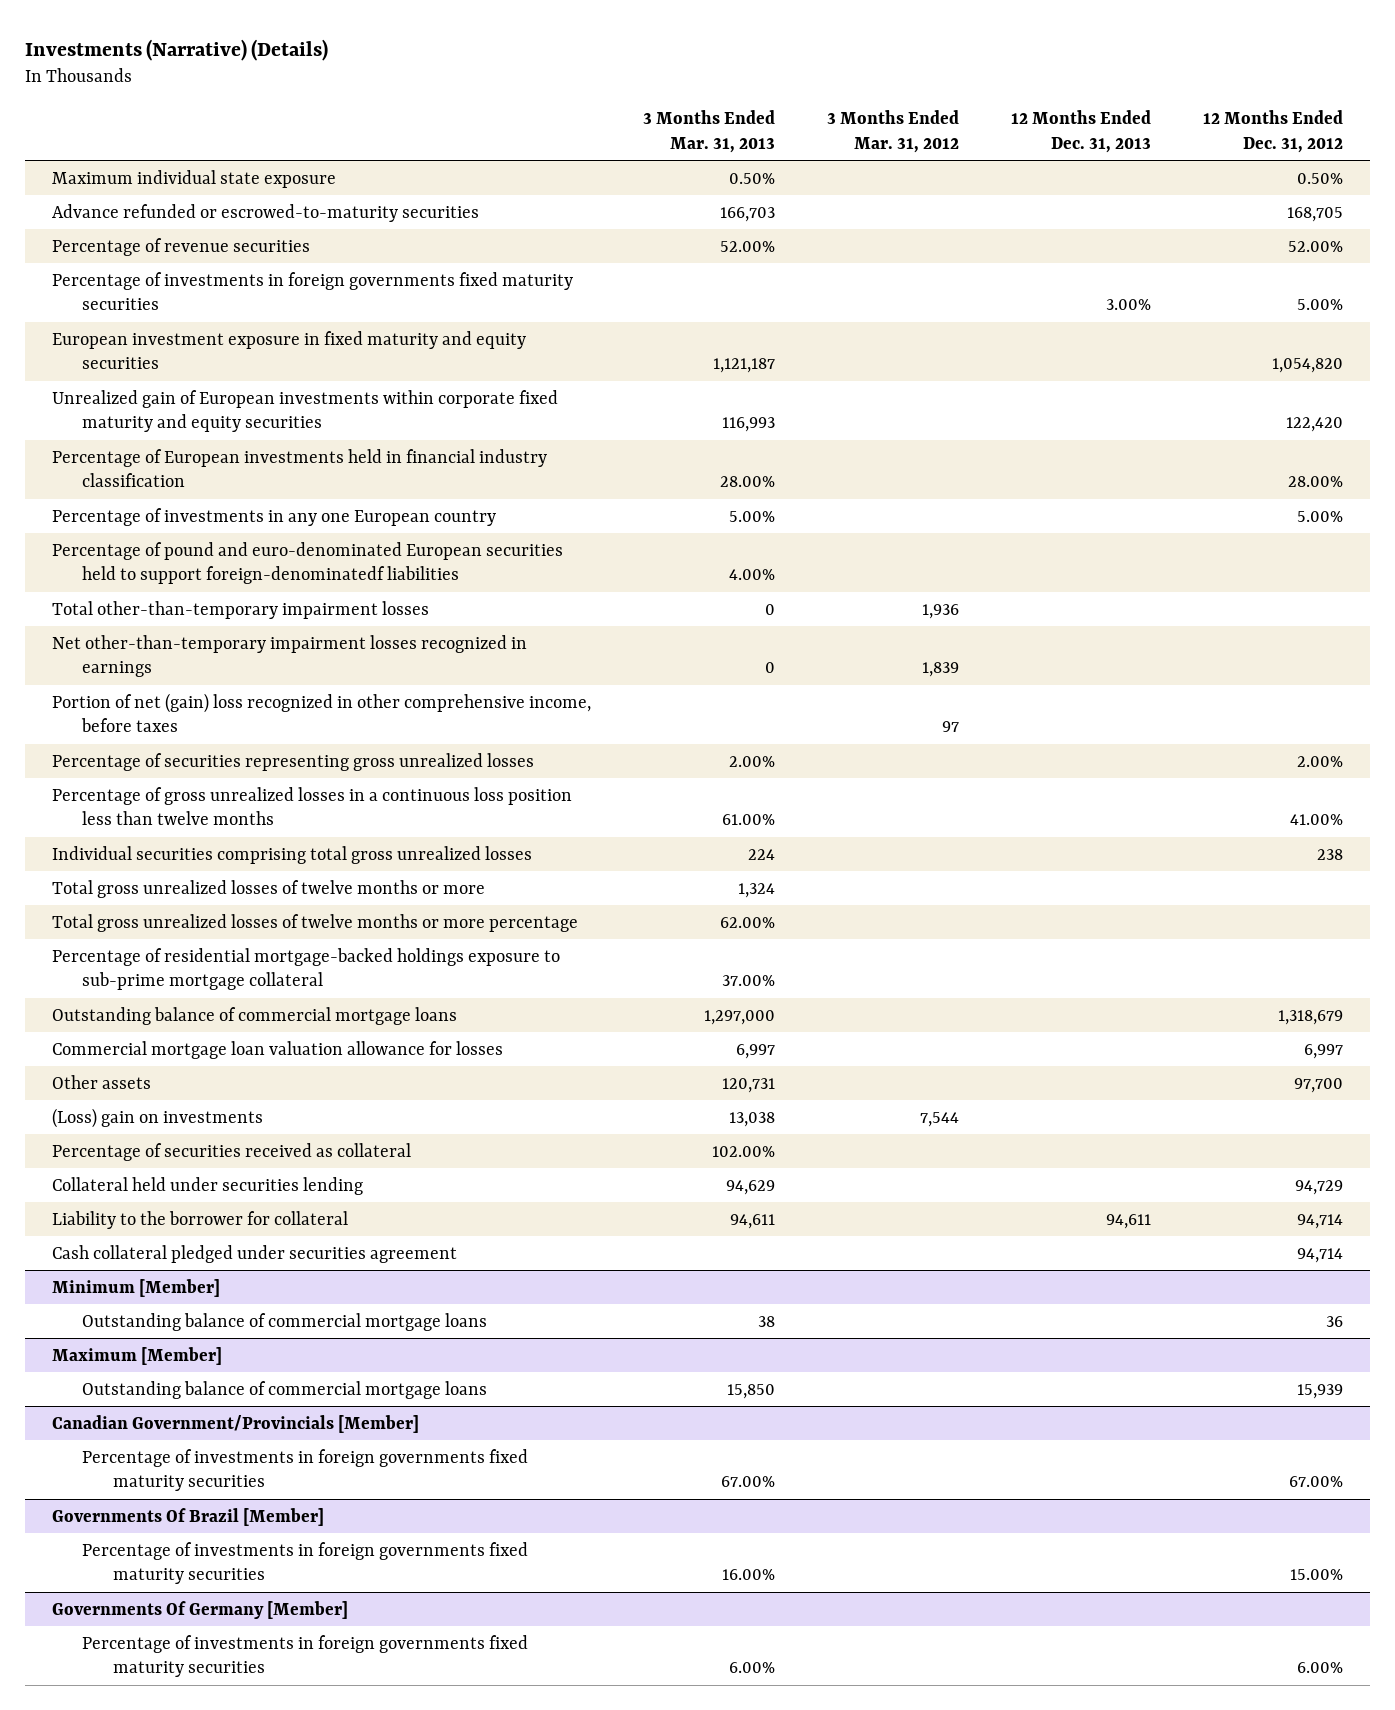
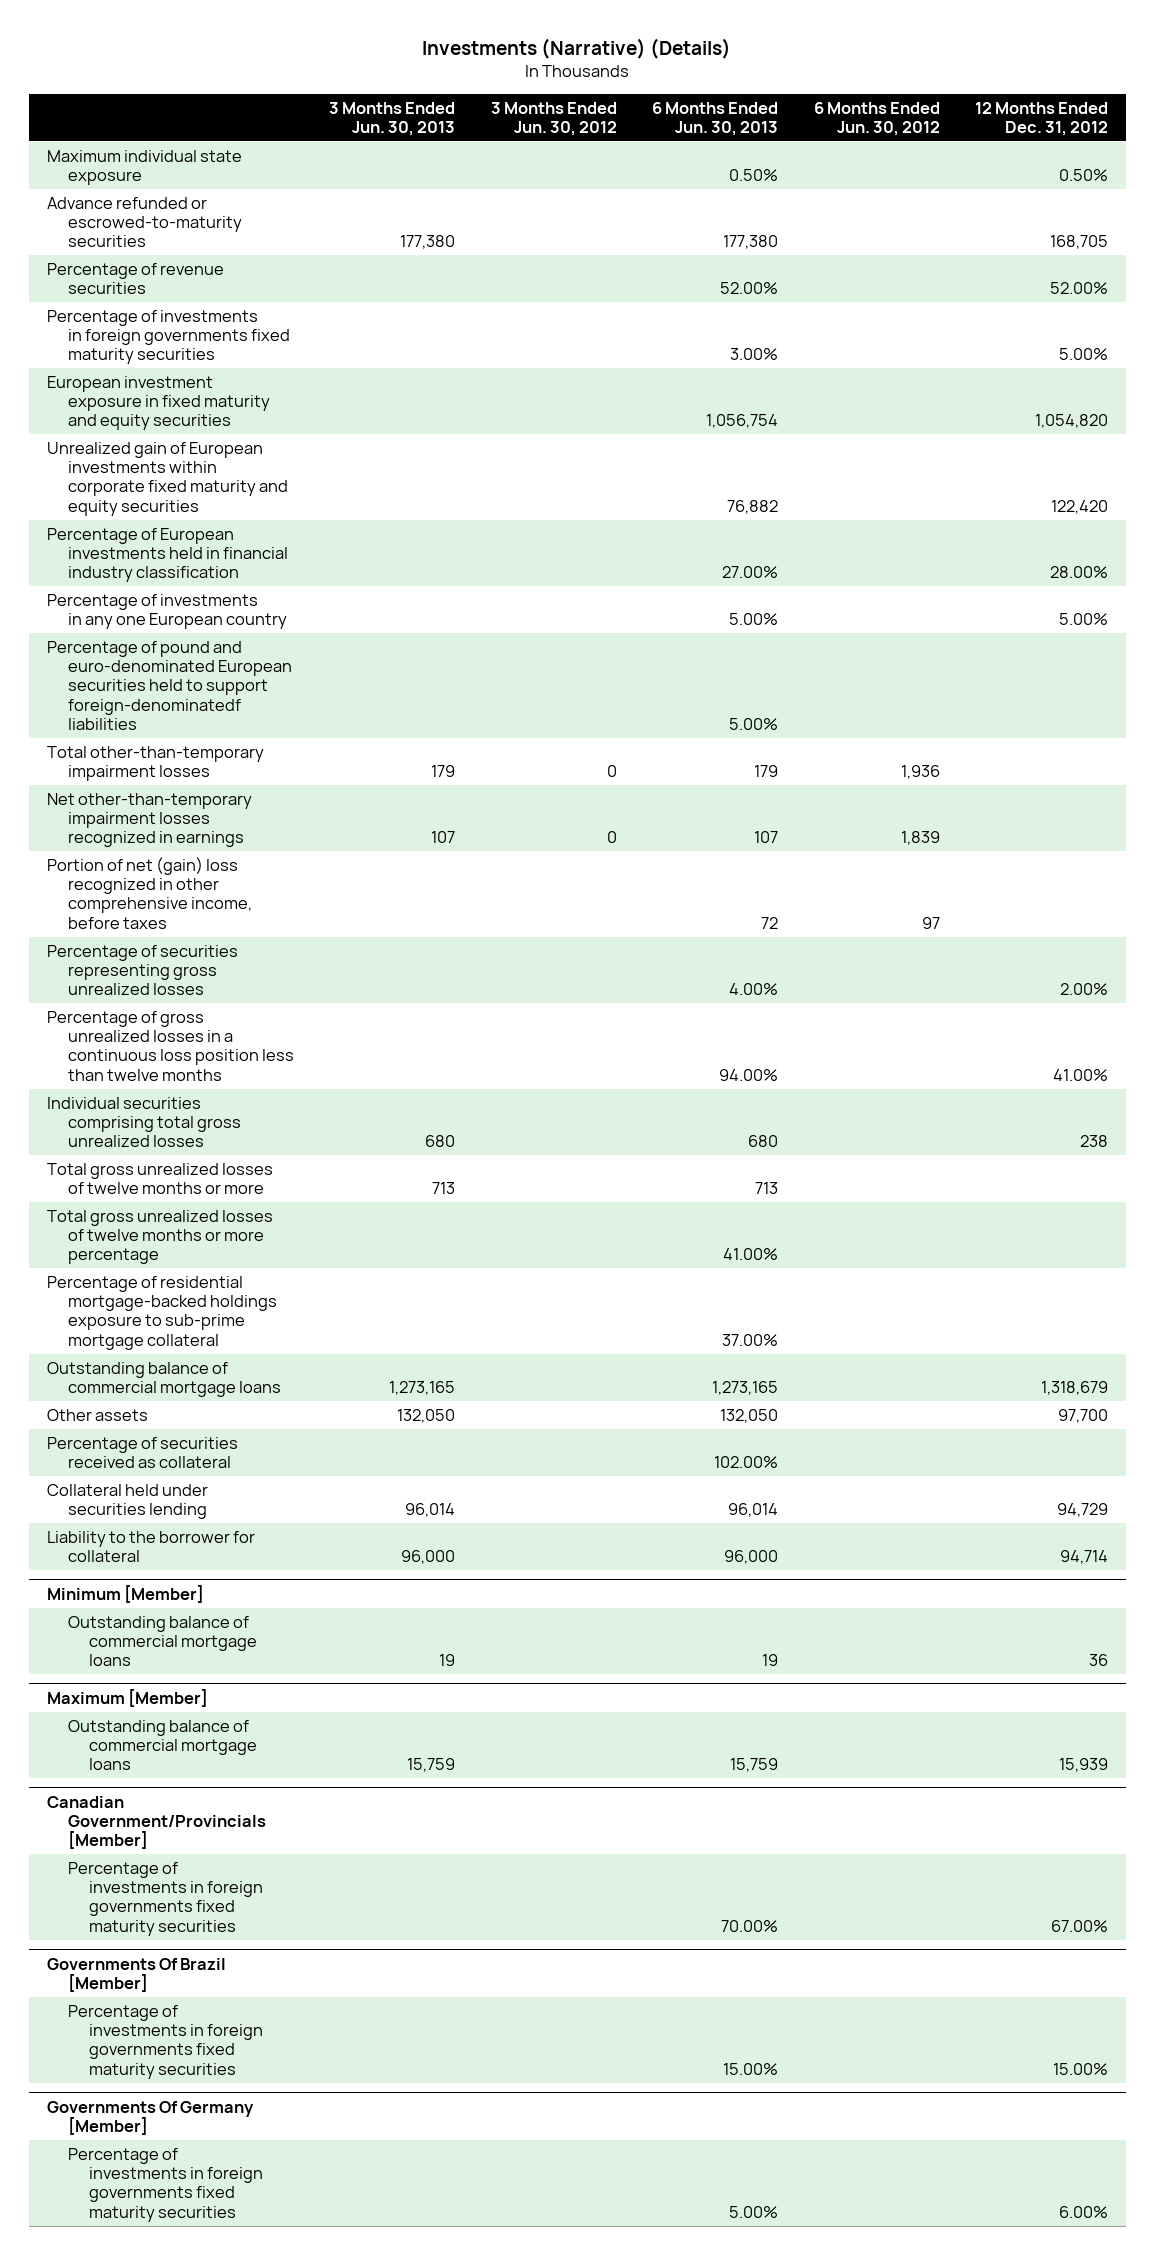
[642,109,775,153] 3 Months Ended Mar. 31, 2013 -> none
[827,109,960,153] 3 Months Ended Mar. 31, 2012 -> none
[1011,109,1152,153] 12 Months Ended Dec. 31, 2013 -> none
none -> [329,101,456,136] 3 Months Ended Jun. 30, 2013
none -> [490,101,617,136] 3 Months Ended Jun. 30, 2012
none -> [652,101,779,136] 6 Months Ended Jun. 30, 2013
none -> [813,101,940,136] 6 Months Ended Jun. 30, 2012
[51,1040,503,1059] Commercial mortgage loan valuation allowance for losses -> none
[51,1107,263,1128] (Loss) gain on investments -> none
[51,1244,457,1263] Cash collateral pledged under securities agreement -> none

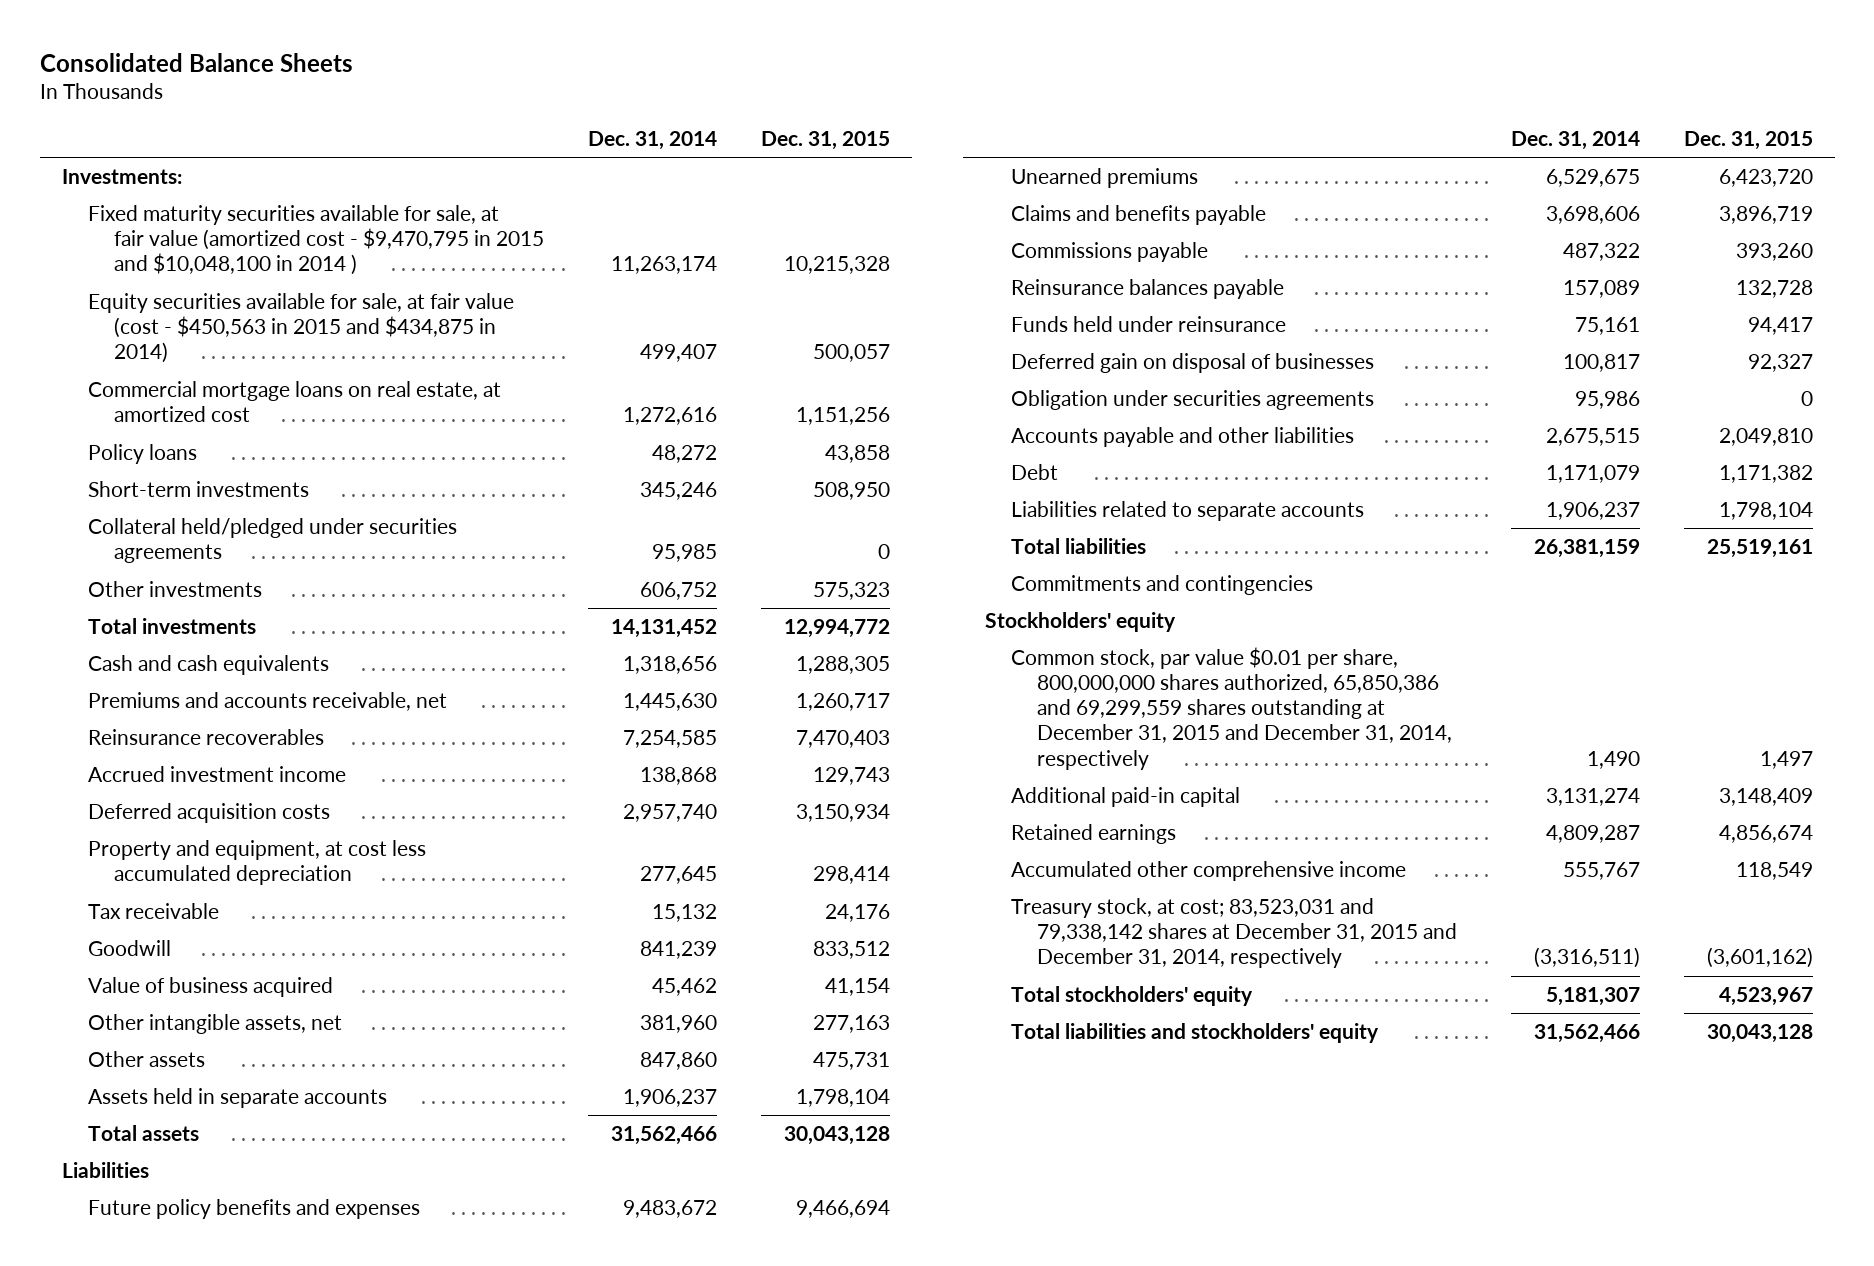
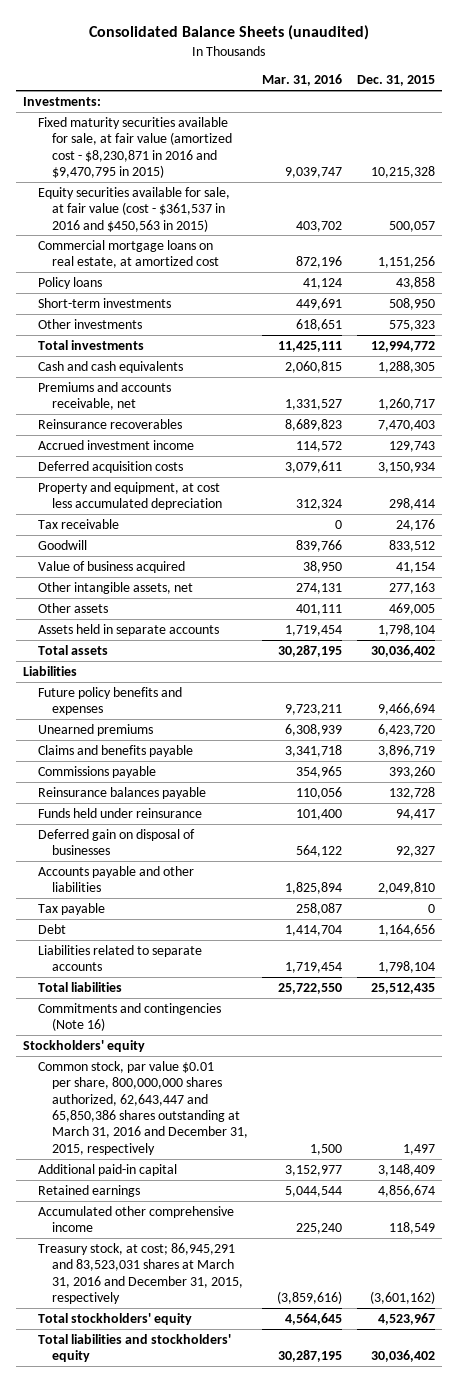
[39,52,353,72] Consolidated Balance Sheets -> [88,25,369,41] Consolidated Balance Sheets (unaudited)
[588,130,718,150] Dec. 31, 2014 -> none
none -> [262,74,343,87] Mar. 31, 2016
[88,205,545,276] Fixed maturity securities available for sale, at fair value (amortized cost - $9,470,795 in 2015 and $10,048,100 in 2014 ) -> [37,116,233,178] Fixed maturity securities available for sale, at fair value (amortized cost - $8,230,871 in 2016 and $9,470,795 in 2015)
[88,293,515,364] Equity securities available for sale, at fair value (cost - $450,563 in 2015 and $434,875 in 2014) -> [37,186,230,232] Equity securities available for sale, at fair value (cost - $361,537 in 2016 and $450,563 in 2015)
[88,518,458,564] Collateral held/pledged under securities agreements -> none
[812,1052,890,1071] 475,731 -> [388,602,435,615] 469,005
[783,1126,890,1146] 30,043,128 -> [370,644,435,657] 30,036,402
[1011,390,1375,411] Obligation under securities agreements -> none
none -> [37,902,105,915] Tax payable
[1718,465,1813,484] 1,171,382 -> [377,923,435,936] 1,164,656
[1706,539,1813,559] 25,519,161 -> [370,982,435,994] 25,512,435
[1011,575,1314,596] Commitments and contingencies -> [37,1002,221,1032] Commitments and contingencies (Note 16)
[1011,647,1453,770] Common stock, par value $0.01 per share, 800,000,000 shares authorized, 65,850,386 and 69,299,559 shares outstanding at December 31, 2015 and December 31, 2014, respectively -> [37,1060,249,1155] Common stock, par value $0.01 per share, 800,000,000 shares authorized, 62,643,447 and 65,850,386 shares outstanding at March 31, 2016 and December 31, 2015, respectively
[1011,898,1458,969] Treasury stock, at cost; 83,523,031 and 79,338,142 shares at December 31, 2015 and December 31, 2014, respectively -> [37,1242,244,1304] Treasury stock, at cost; 86,945,291 and 83,523,031 shares at March 31, 2016 and December 31, 2015, respectively
[1706,1024,1813,1044] 30,043,128 -> [370,1350,435,1363] 30,036,402

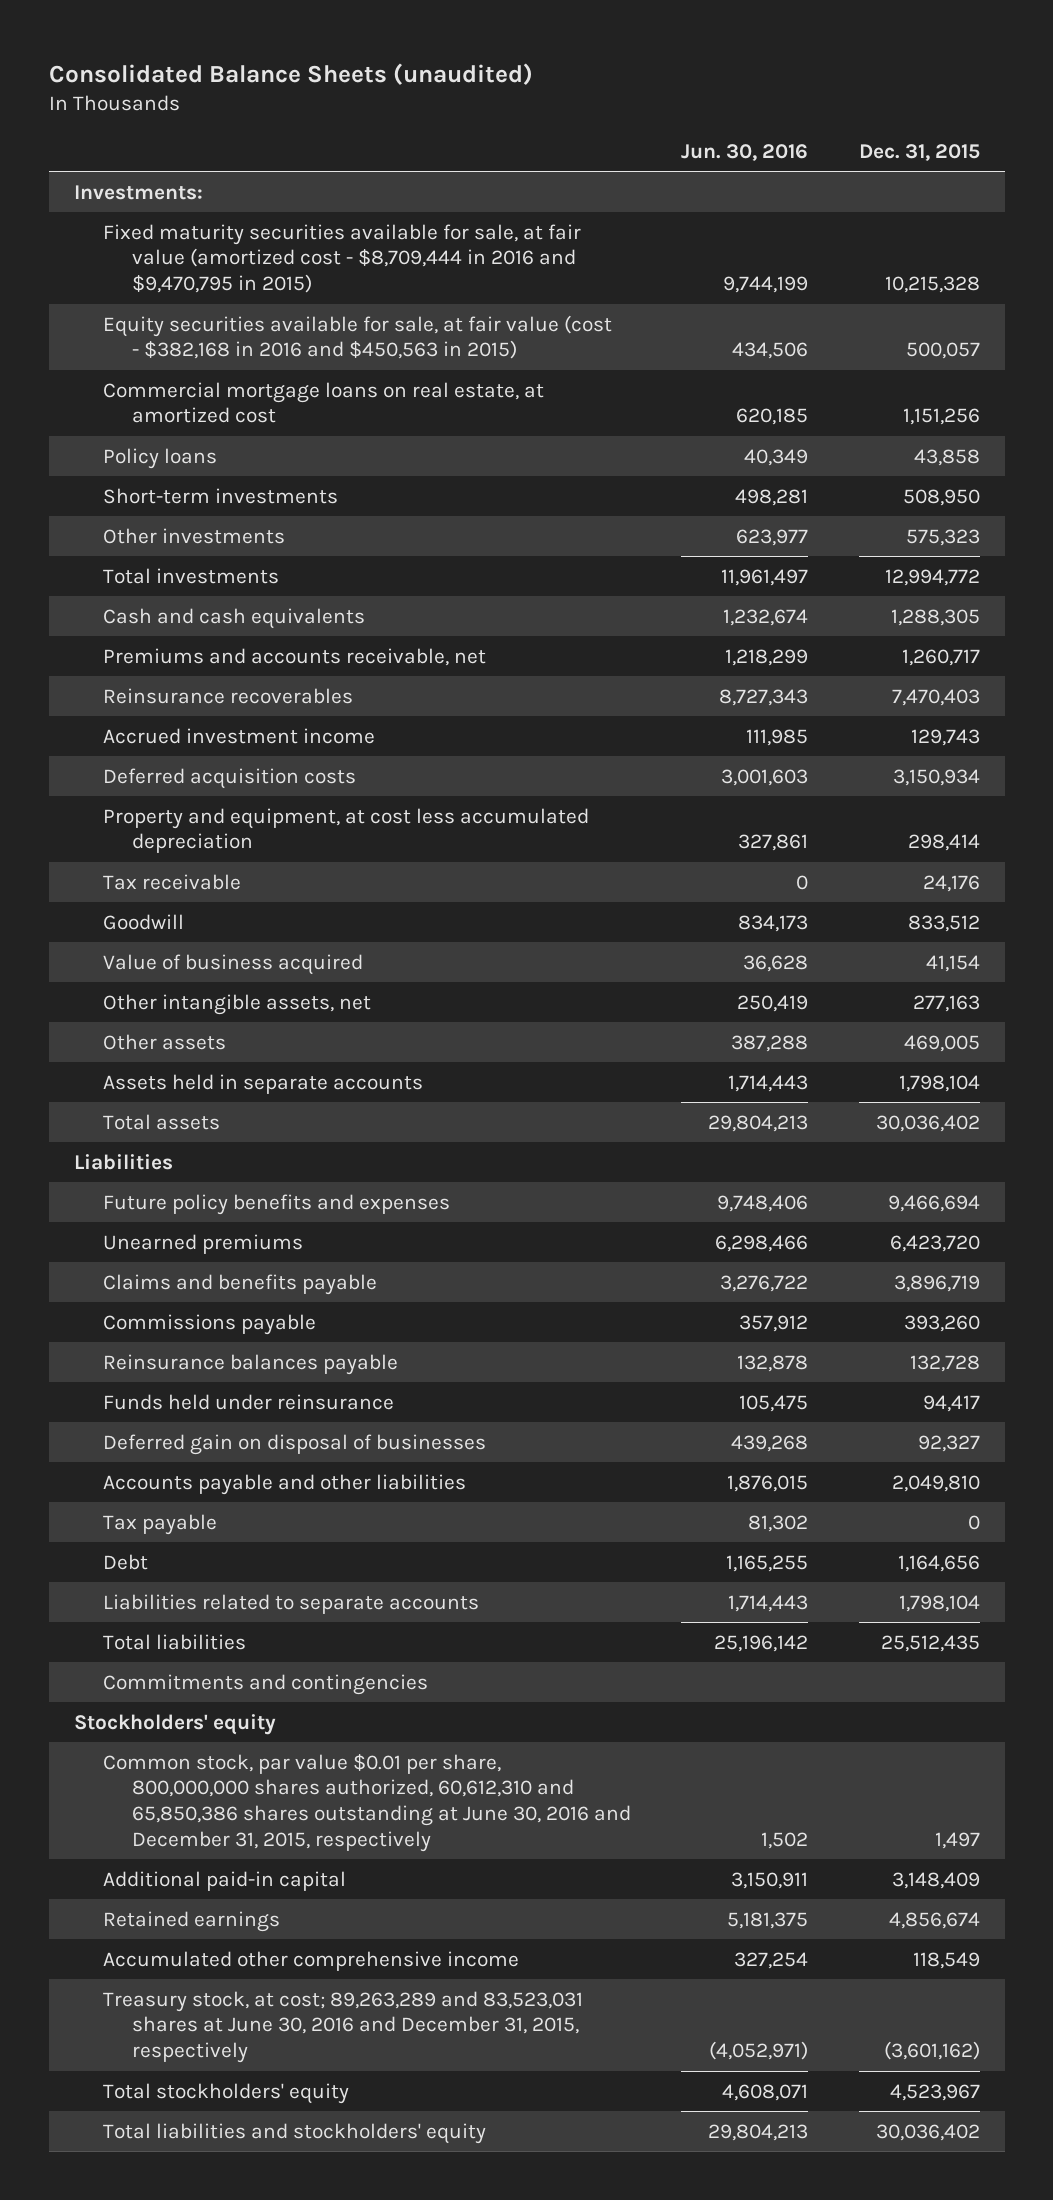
[262,74,343,87] Mar. 31, 2016 -> none
none -> [681,143,809,161] Jun. 30, 2016
[37,116,233,178] Fixed maturity securities available for sale, at fair value (amortized cost - $8,230,871 in 2016 and $9,470,795 in 2015) -> [102,223,581,294] Fixed maturity securities available for sale, at fair value (amortized cost - $8,709,444 in 2016 and $9,470,795 in 2015)
[37,186,230,232] Equity securities available for sale, at fair value (cost - $361,537 in 2016 and $450,563 in 2015) -> [102,314,612,360] Equity securities available for sale, at fair value (cost - $382,168 in 2016 and $450,563 in 2015)
[37,1002,221,1032] Commitments and contingencies (Note 16) -> [102,1673,428,1695] Commitments and contingencies
[37,1060,249,1155] Common stock, par value $0.01 per share, 800,000,000 shares authorized, 62,643,447 and 65,850,386 shares outstanding at March 31, 2016 and December 31, 2015, respectively -> [102,1753,631,1853] Common stock, par value $0.01 per share, 800,000,000 shares authorized, 60,612,310 and 65,850,386 shares outstanding at June 30, 2016 and December 31, 2015, respectively
[37,1242,244,1304] Treasury stock, at cost; 86,945,291 and 83,523,031 shares at March 31, 2016 and December 31, 2015, respectively -> [102,1990,583,2064] Treasury stock, at cost; 89,263,289 and 83,523,031 shares at June 30, 2016 and December 31, 2015, respectively

